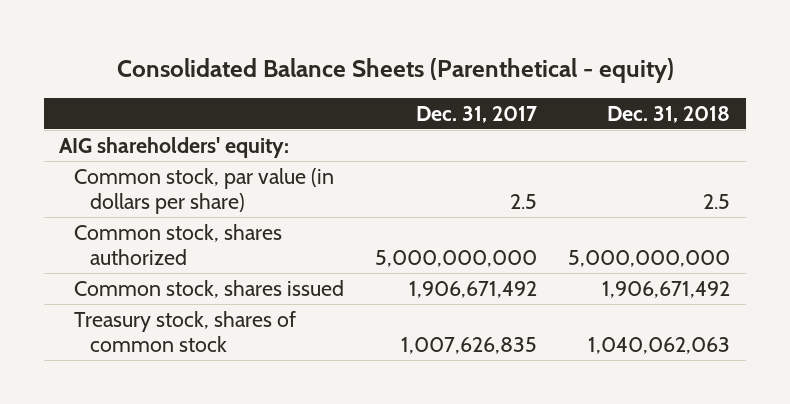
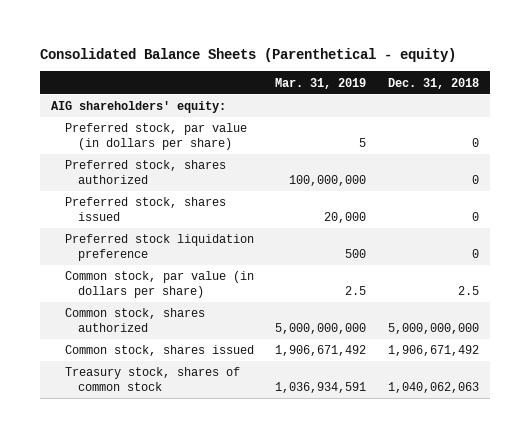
[416,106,538,124] Dec. 31, 2017 -> none
none -> [275,77,367,89] Mar. 31, 2019
none -> [64,123,247,151] Preferred stock, par value (in dollars per share)
none -> [64,160,226,185] Preferred stock, shares authorized
none -> [64,197,226,222] Preferred stock, shares issued
none -> [64,234,254,262] Preferred stock liquidation preference

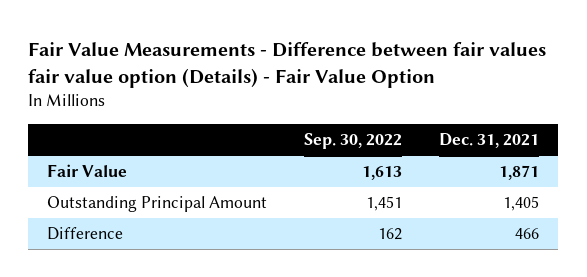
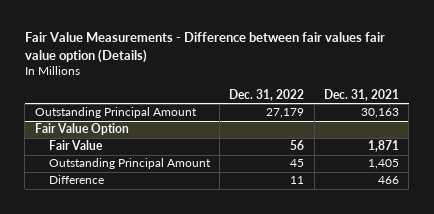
[28,41,547,88] Fair Value Measurements - Difference between fair values fair value option (Details) - Fair Value Option -> [24,32,385,63] Fair Value Measurements - Difference between fair values fair value option (Details)
[304,133,403,150] Sep. 30, 2022 -> none
none -> [229,89,305,102] Dec. 31, 2022
none -> [34,107,197,119] Outstanding Principal Amount
none -> [34,123,129,136] Fair Value Option

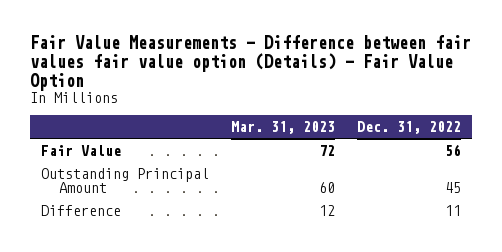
[24,32,385,63] Fair Value Measurements - Difference between fair values fair value option (Details) -> [30,35,472,91] Fair Value Measurements - Difference between fair values fair value option (Details) - Fair Value Option
[323,89,399,102] Dec. 31, 2021 -> none
none -> [231,121,336,135] Mar. 31, 2023
[34,107,197,119] Outstanding Principal Amount -> none
[34,123,129,136] Fair Value Option -> none

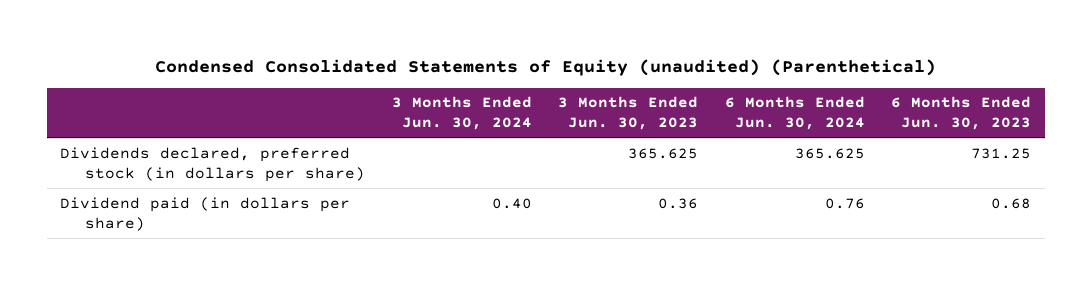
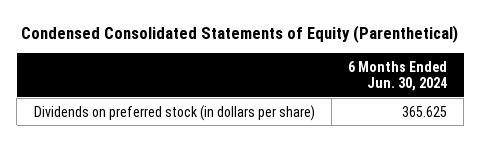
[154,58,936,76] Condensed Consolidated Statements of Equity (unaudited) (Parenthetical) -> [21,24,459,43] Condensed Consolidated Statements of Equity (Parenthetical)
[391,96,532,131] 3 Months Ended Jun. 30, 2024 -> none
[558,96,699,131] 3 Months Ended Jun. 30, 2023 -> none
[891,96,1032,131] 6 Months Ended Jun. 30, 2023 -> none
[59,196,350,231] Dividend paid (in dollars per share) -> none
[59,146,366,182] Dividends declared, preferred stock (in dollars per share) -> [33,104,315,121] Dividends on preferred stock (in dollars per share)

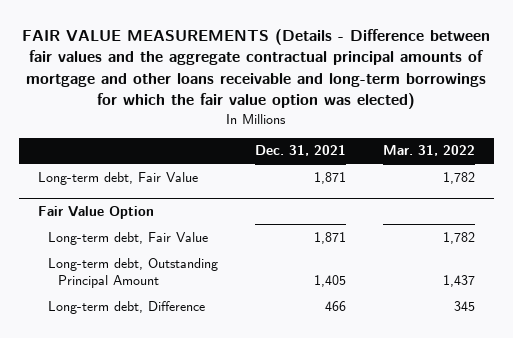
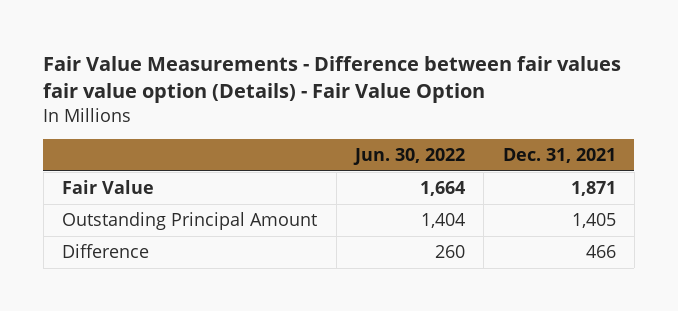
[22,28,491,110] FAIR VALUE MEASUREMENTS (Details - Difference between fair values and the aggregate contractual principal amounts of mortgage and other loans receivable and long-term borrowings for which the fair value option was elected) -> [43,55,622,103] Fair Value Measurements - Difference between fair values fair value option (Details) - Fair Value Option
[383,145,476,157] Mar. 31, 2022 -> none
none -> [352,148,465,166] Jun. 30, 2022
[37,206,154,220] Fair Value Option -> none
[48,231,209,245] Long-term debt, Fair Value -> none
[37,171,198,185] Long-term debt, Fair Value -> [62,180,155,195] Fair Value
[48,257,219,288] Long-term debt, Outstanding Principal Amount -> [62,212,318,231] Outstanding Principal Amount
[48,300,206,314] Long-term debt, Difference -> [62,244,150,259] Difference

